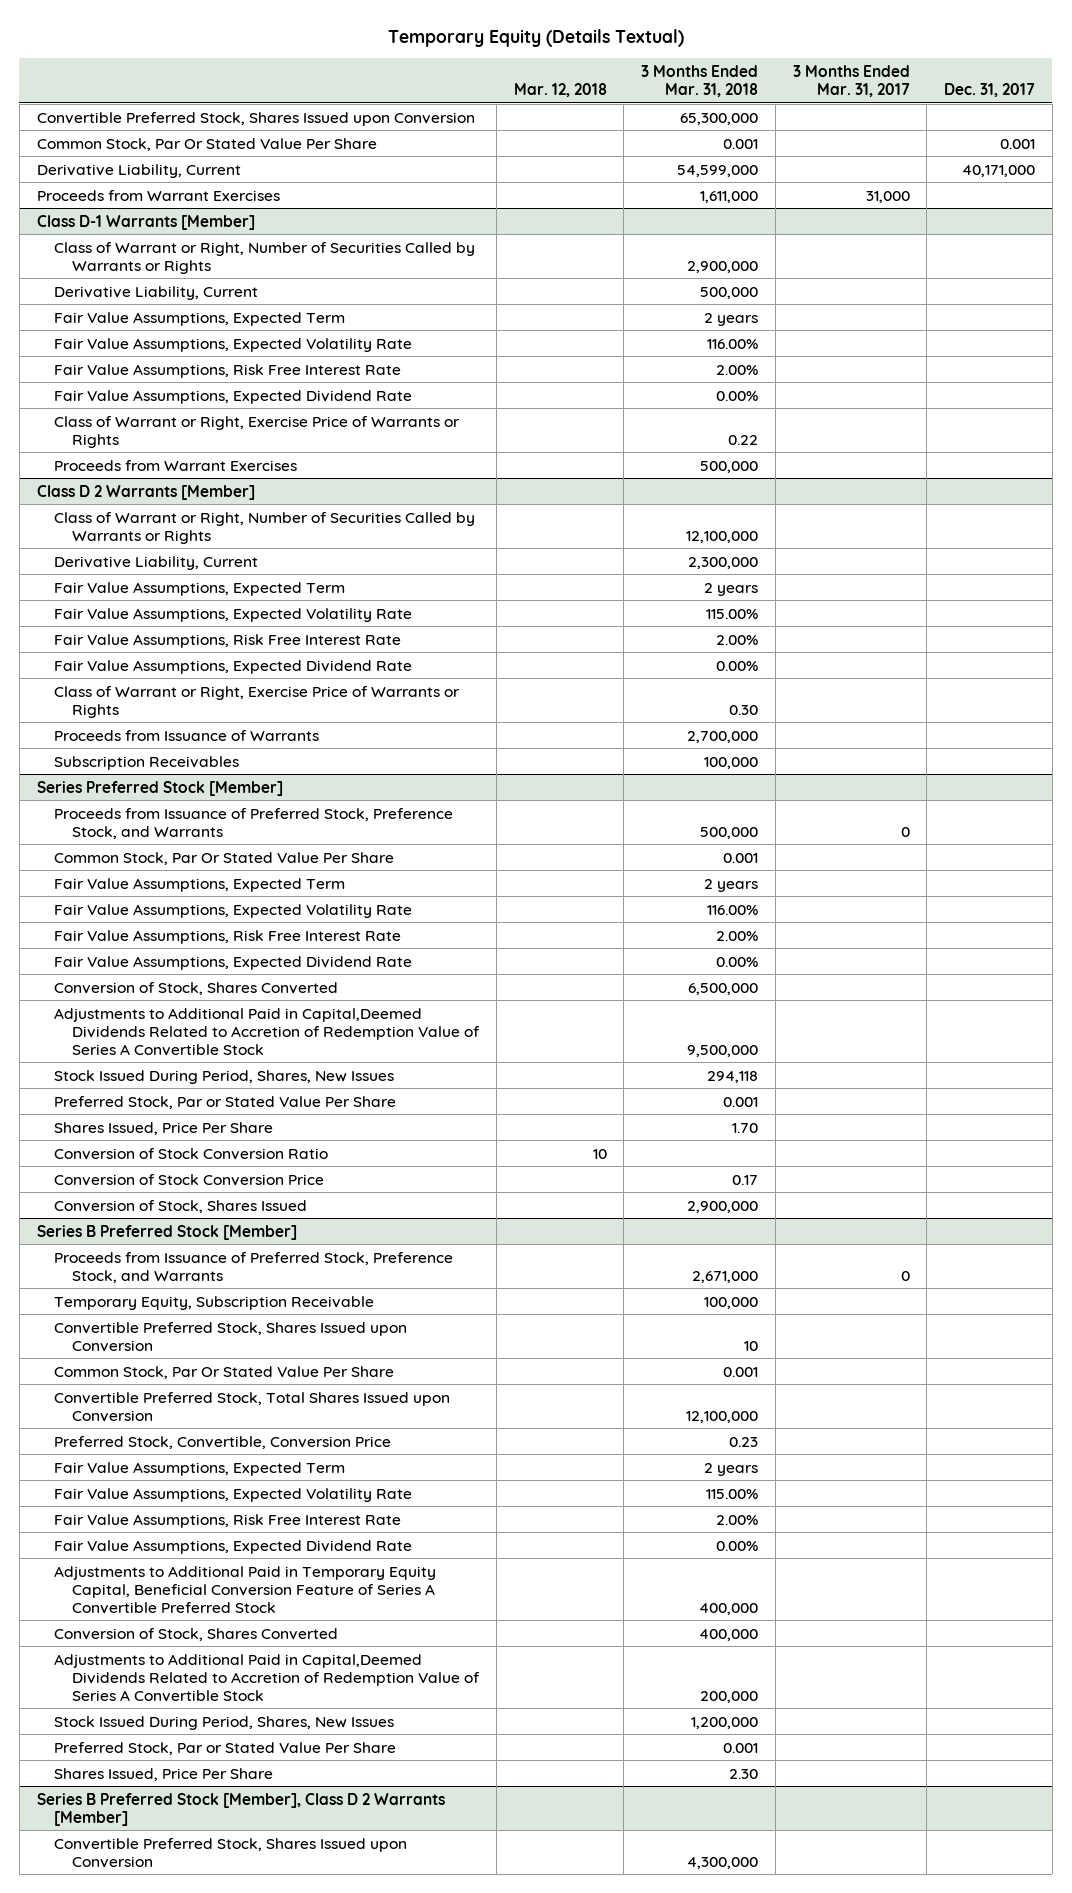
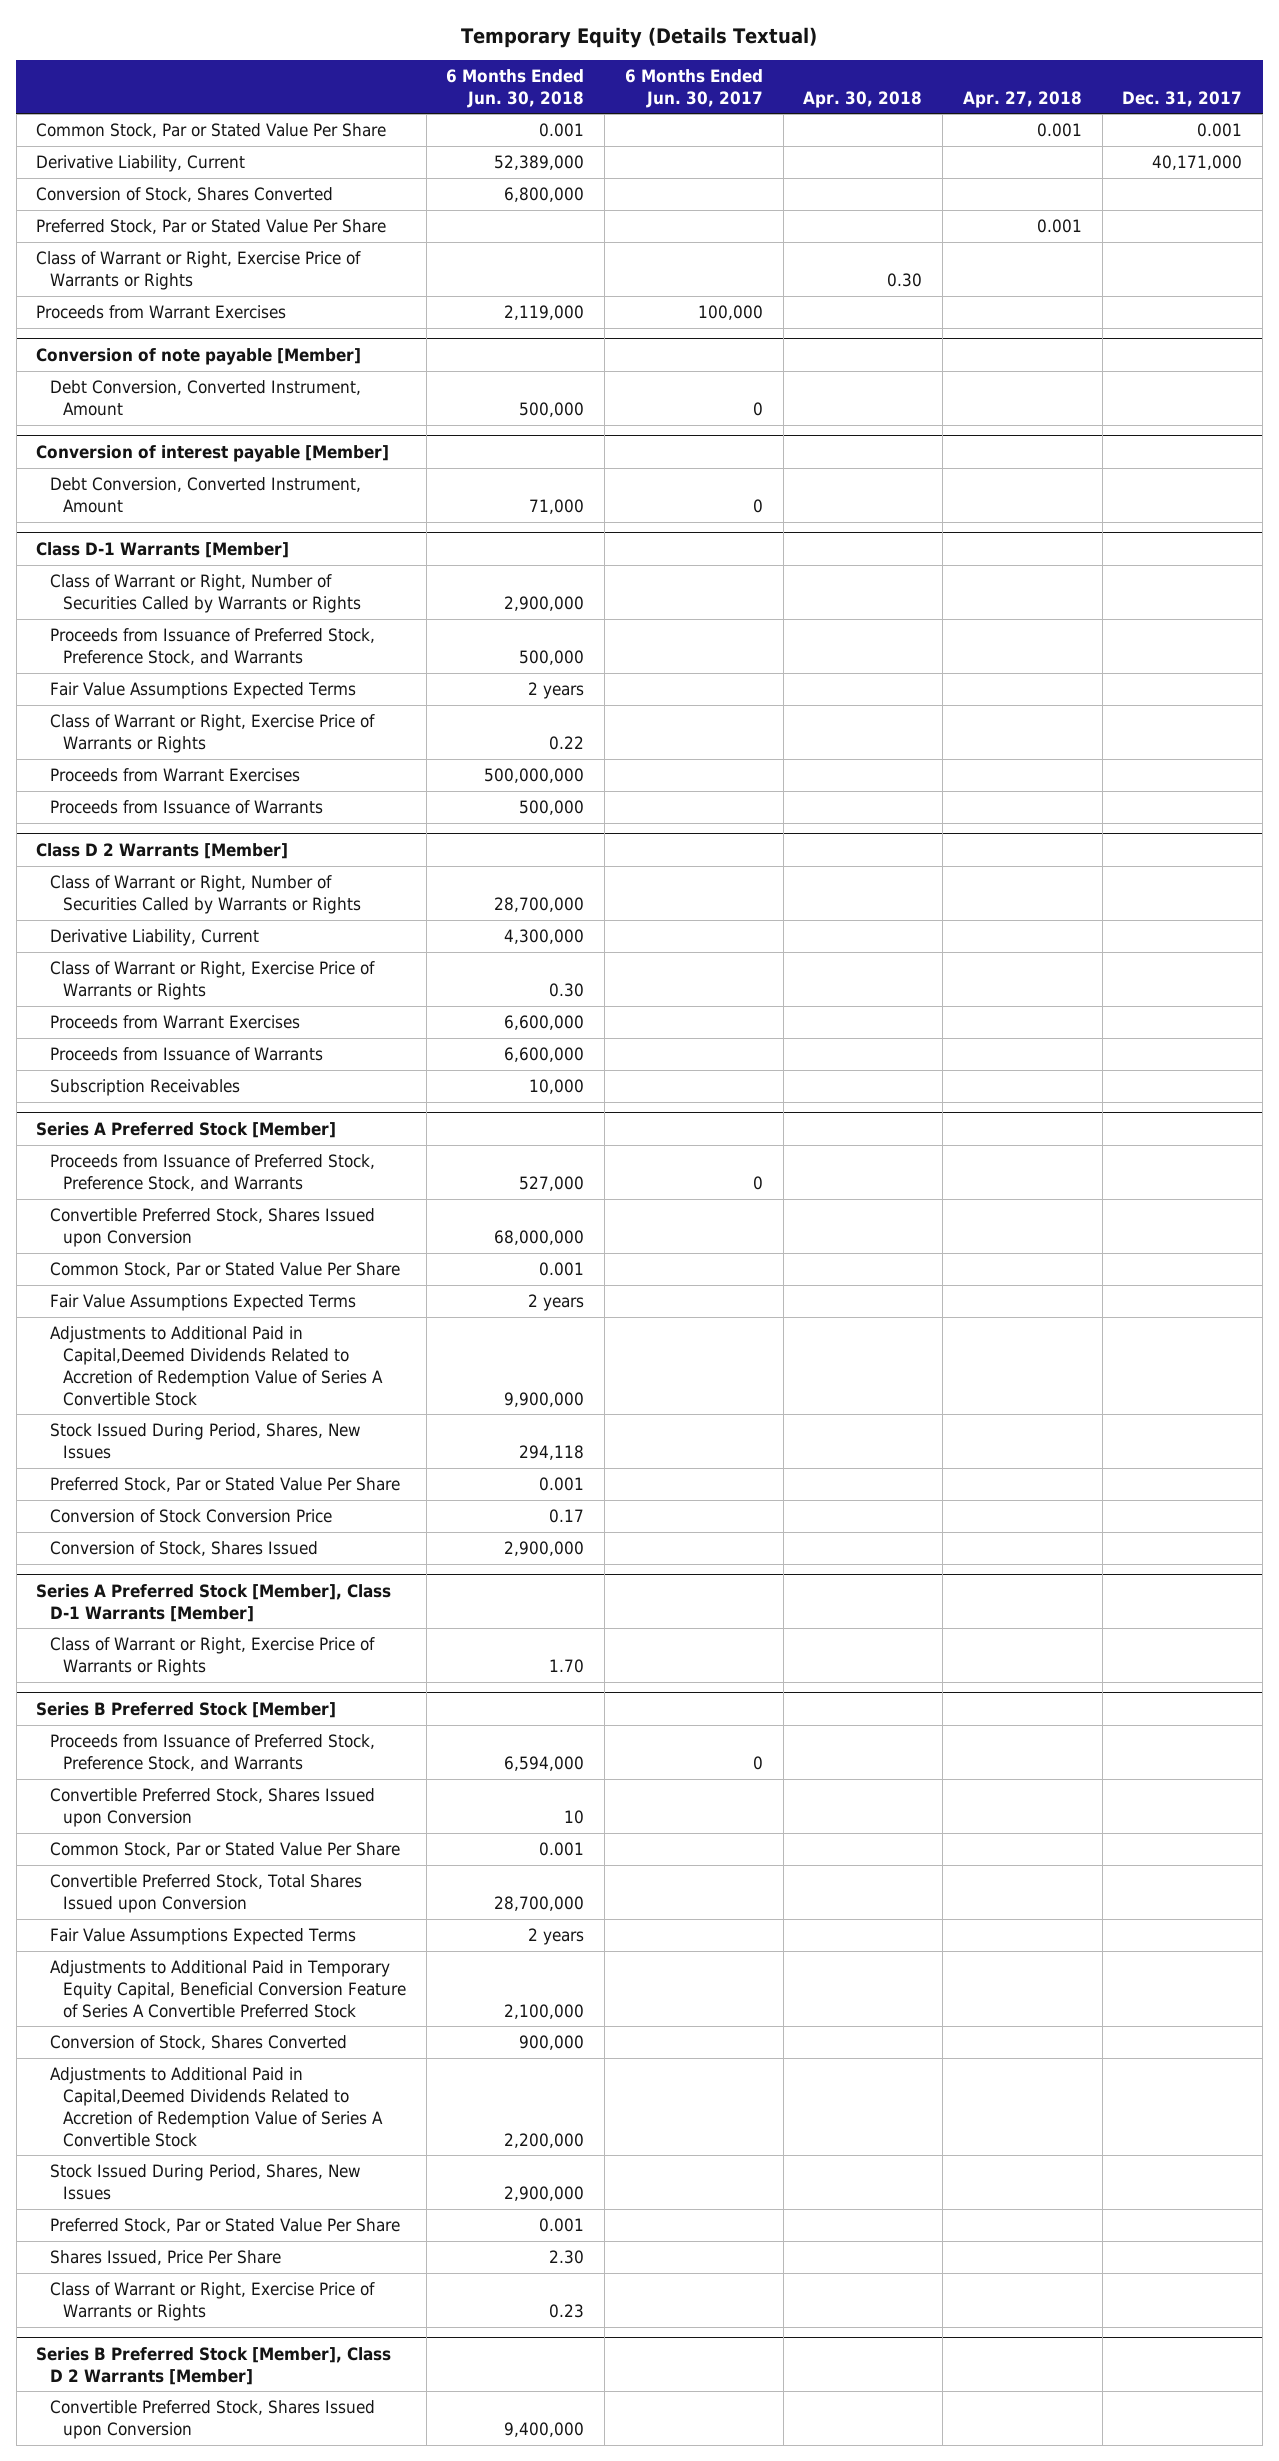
[513,82,607,97] Mar. 12, 2018 -> none
[641,64,759,97] 3 Months Ended Mar. 31, 2018 -> none
[792,64,910,97] 3 Months Ended Mar. 31, 2017 -> none
none -> [446,69,585,108] 6 Months Ended Jun. 30, 2018
none -> [624,69,763,108] 6 Months Ended Jun. 30, 2017
none -> [803,90,923,108] Apr. 30, 2018
none -> [962,90,1082,108] Apr. 27, 2018
[36,111,475,126] Convertible Preferred Stock, Shares Issued upon Conversion -> none
[36,137,377,151] Common Stock, Par Or Stated Value Per Share -> [36,123,387,139] Common Stock, Par or Stated Value Per Share
none -> [36,187,334,203] Conversion of Stock, Shares Converted
none -> [36,219,387,235] Preferred Stock, Par or Stated Value Per Share
none -> [36,251,362,290] Class of Warrant or Right, Exercise Price of Warrants or Rights
none -> [36,348,362,366] Conversion of note payable [Member]
none -> [49,380,361,416] Debt Conversion, Converted Instrument, Amount
none -> [36,445,390,463] Conversion of interest payable [Member]
none -> [49,477,361,513] Debt Conversion, Converted Instrument, Amount
[54,285,259,300] Derivative Liability, Current -> none
[54,337,413,352] Fair Value Assumptions, Expected Volatility Rate -> none
[54,363,402,378] Fair Value Assumptions, Risk Free Interest Rate -> none
[54,389,413,404] Fair Value Assumptions, Expected Dividend Rate -> none
none -> [49,628,375,665] Proceeds from Issuance of Preferred Stock, Preference Stock, and Warrants
[54,311,346,326] Fair Value Assumptions, Expected Term -> [49,682,356,700] Fair Value Assumptions Expected Terms
none -> [49,800,323,815] Proceeds from Issuance of Warrants
[54,581,346,596] Fair Value Assumptions, Expected Term -> none
[54,607,413,622] Fair Value Assumptions, Expected Volatility Rate -> none
[54,633,402,648] Fair Value Assumptions, Risk Free Interest Rate -> none
[54,659,413,674] Fair Value Assumptions, Expected Dividend Rate -> none
none -> [49,1015,300,1030] Proceeds from Warrant Exercises
[36,780,283,796] Series Preferred Stock [Member] -> [36,1122,337,1139] Series A Preferred Stock [Member]
[54,903,413,918] Fair Value Assumptions, Expected Volatility Rate -> none
[54,929,402,944] Fair Value Assumptions, Risk Free Interest Rate -> none
[54,955,413,970] Fair Value Assumptions, Expected Dividend Rate -> none
[54,981,339,995] Conversion of Stock, Shares Converted -> none
none -> [49,1208,375,1247] Convertible Preferred Stock, Shares Issued upon Conversion
[54,851,395,865] Common Stock, Par Or Stated Value Per Share -> [49,1262,400,1278] Common Stock, Par or Stated Value Per Share
[54,877,346,892] Fair Value Assumptions, Expected Term -> [49,1294,356,1312] Fair Value Assumptions Expected Terms
[54,1121,274,1135] Shares Issued, Price Per Share -> none
[54,1147,329,1160] Conversion of Stock Conversion Ratio -> none
none -> [36,1584,392,1622] Series A Preferred Stock [Member], Class D-1 Warrants [Member]
none -> [49,1637,375,1676] Class of Warrant or Right, Exercise Price of Warrants or Rights
[54,1295,375,1310] Temporary Equity, Subscription Receivable -> none
[54,1365,395,1379] Common Stock, Par Or Stated Value Per Share -> [49,1842,400,1858] Common Stock, Par or Stated Value Per Share
[54,1435,392,1449] Preferred Stock, Convertible, Conversion Price -> none
[54,1487,413,1502] Fair Value Assumptions, Expected Volatility Rate -> none
[54,1513,402,1528] Fair Value Assumptions, Risk Free Interest Rate -> none
[54,1539,413,1554] Fair Value Assumptions, Expected Dividend Rate -> none
[54,1461,346,1476] Fair Value Assumptions, Expected Term -> [49,1928,356,1946] Fair Value Assumptions Expected Terms
none -> [49,2282,375,2321] Class of Warrant or Right, Exercise Price of Warrants or Rights

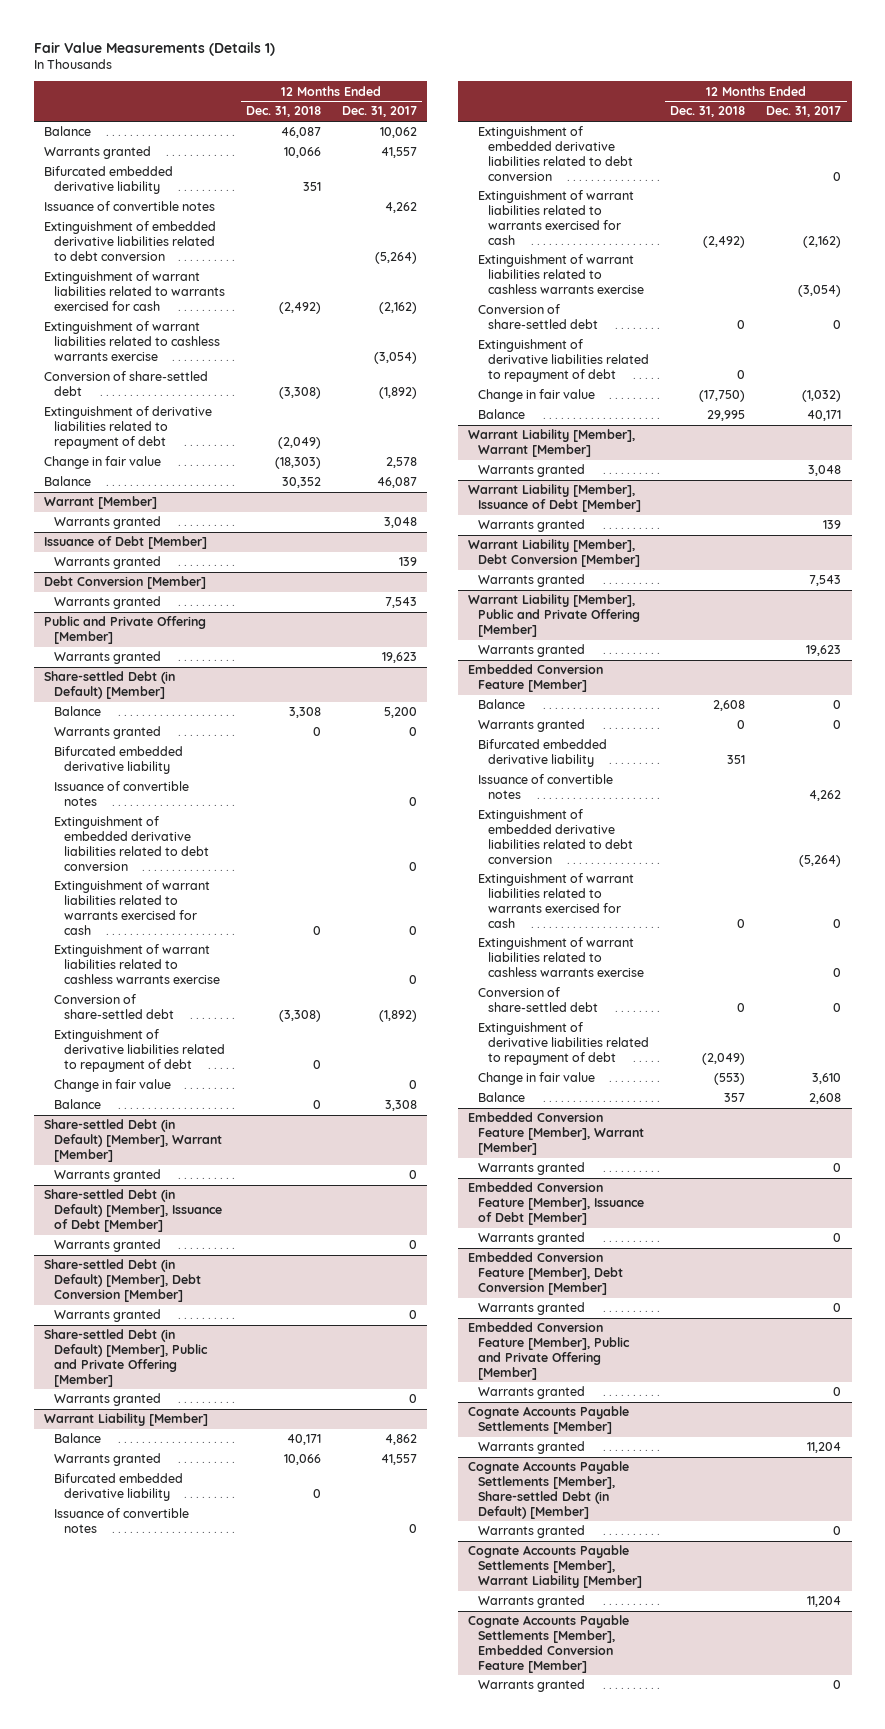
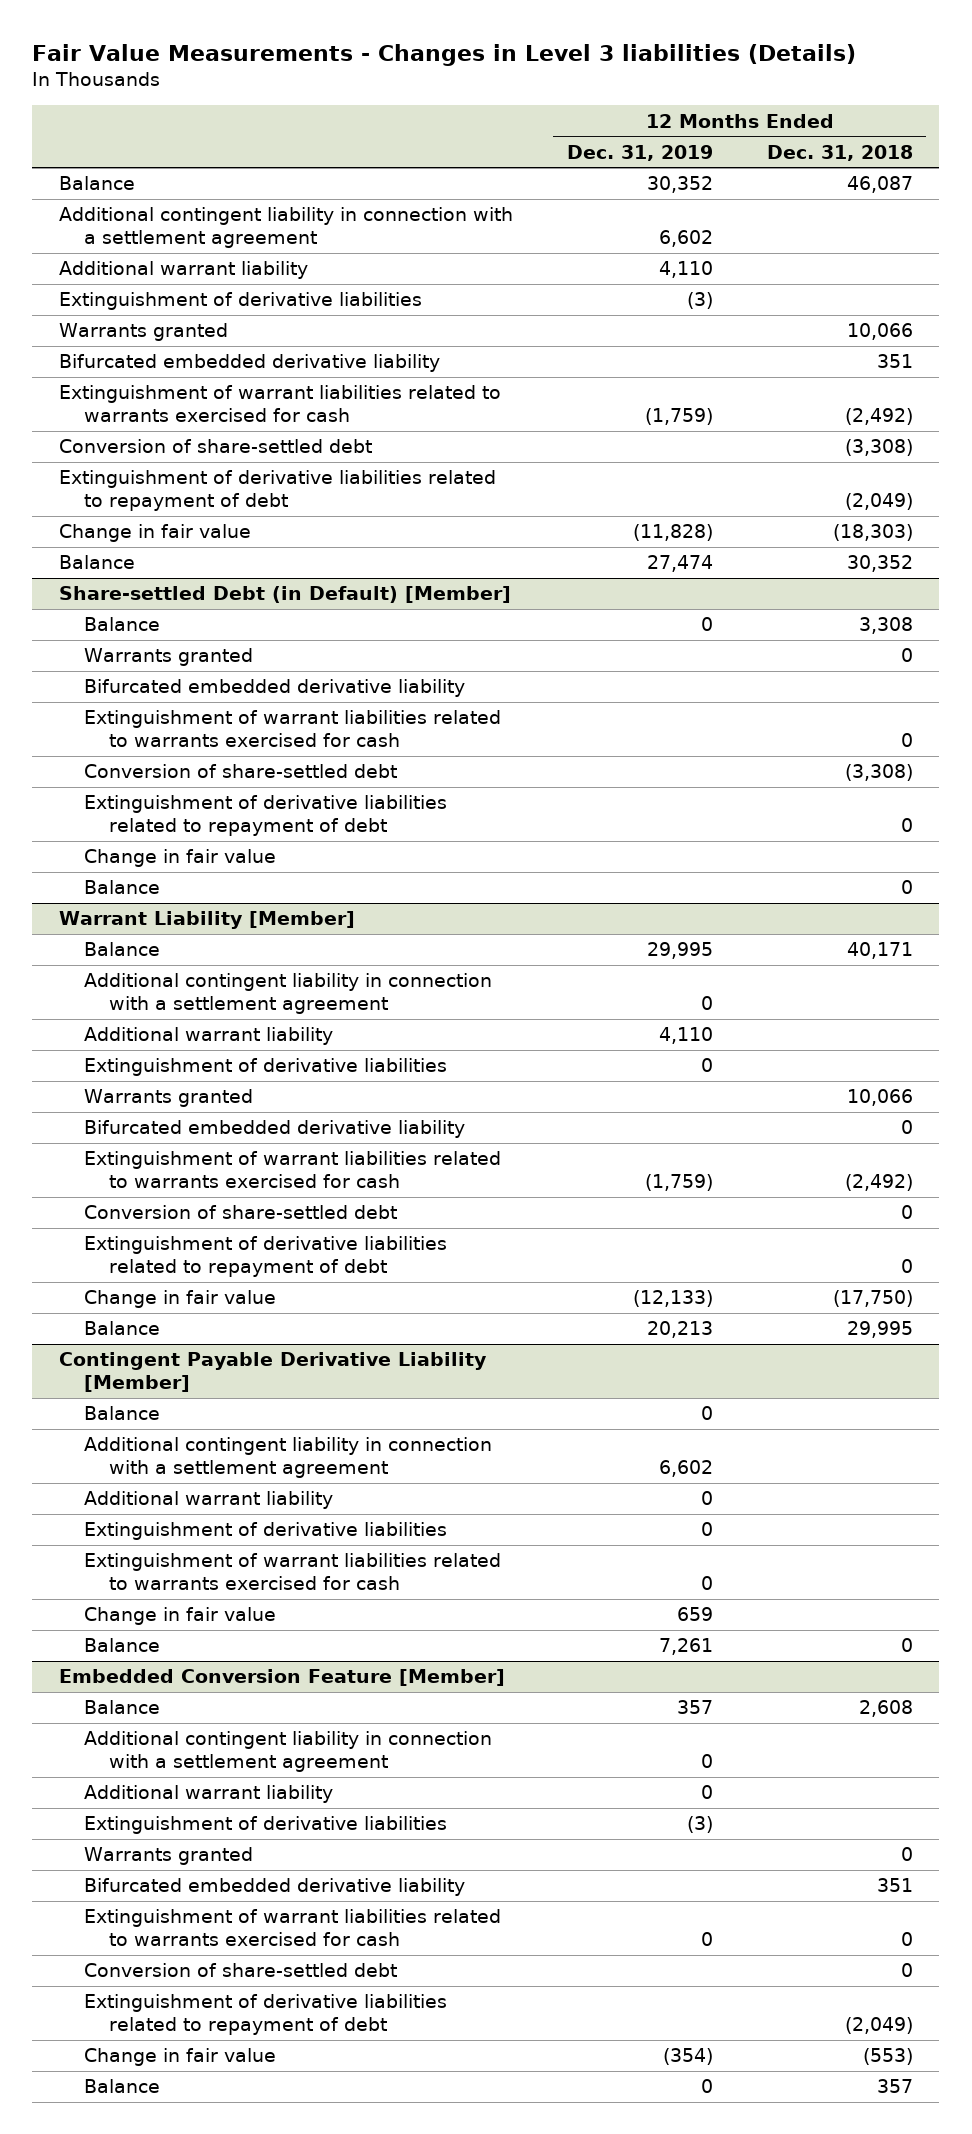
[33,41,275,56] Fair Value Measurements (Details 1) -> [32,44,857,67] Fair Value Measurements - Changes in Level 3 liabilities (Details)
[341,106,417,118] Dec. 31, 2017 -> none
none -> [566,144,713,161] Dec. 31, 2019
none -> [59,207,514,248] Additional contingent liability in connection with a settlement agreement
none -> [59,261,309,280] Additional warrant liability
none -> [59,292,423,311] Extinguishment of derivative liabilities
[44,201,216,212] Issuance of convertible notes -> none
[44,221,217,262] Extinguishment of embedded derivative liabilities related to debt conversion -> none
[44,321,220,362] Extinguishment of warrant liabilities related to cashless warrants exercise -> none
[44,496,158,510] Warrant [Member] -> none
[53,516,161,530] Warrants granted -> none
[44,536,208,550] Issuance of Debt [Member] -> none
[53,556,161,570] Warrants granted -> none
[44,576,207,590] Debt Conversion [Member] -> none
[53,596,161,610] Warrants granted -> none
[44,616,207,645] Public and Private Offering [Member] -> none
[53,651,161,665] Warrants granted -> none
[53,781,189,807] Issuance of convertible notes -> none
[53,816,209,871] Extinguishment of embedded derivative liabilities related to debt conversion -> none
[53,944,220,985] Extinguishment of warrant liabilities related to cashless warrants exercise -> none
[44,1119,222,1163] Share-settled Debt (in Default) [Member], Warrant [Member] -> none
[53,1169,161,1183] Warrants granted -> none
[44,1189,222,1233] Share-settled Debt (in Default) [Member], Issuance of Debt [Member] -> none
[53,1239,161,1253] Warrants granted -> none
[44,1259,201,1303] Share-settled Debt (in Default) [Member], Debt Conversion [Member] -> none
[53,1309,161,1323] Warrants granted -> none
[44,1329,208,1387] Share-settled Debt (in Default) [Member], Public and Private Offering [Member] -> none
[53,1393,161,1407] Warrants granted -> none
none -> [84,973,493,1014] Additional contingent liability in connection with a settlement agreement
none -> [84,1027,334,1046] Additional warrant liability
none -> [84,1058,448,1077] Extinguishment of derivative liabilities
[53,1508,189,1534] Issuance of convertible notes -> none
[478,126,634,181] Extinguishment of embedded derivative liabilities related to debt conversion -> none
[478,254,645,295] Extinguishment of warrant liabilities related to cashless warrants exercise -> none
[468,429,636,458] Warrant Liability [Member], Warrant [Member] -> none
[478,464,586,478] Warrants granted -> none
[468,484,642,513] Warrant Liability [Member], Issuance of Debt [Member] -> none
[478,519,586,533] Warrants granted -> none
[468,539,641,568] Warrant Liability [Member], Debt Conversion [Member] -> none
[478,574,586,588] Warrants granted -> none
[468,594,641,638] Warrant Liability [Member], Public and Private Offering [Member] -> none
[478,644,586,658] Warrants granted -> none
none -> [59,1352,488,1392] Contingent Payable Derivative Liability [Member]
none -> [84,1406,161,1421] Balance
none -> [84,1437,493,1478] Additional contingent liability in connection with a settlement agreement
none -> [84,1491,334,1510] Additional warrant liability
none -> [84,1522,448,1541] Extinguishment of derivative liabilities
none -> [84,1553,502,1590] Extinguishment of warrant liabilities related to warrants exercised for cash
none -> [84,1607,277,1626] Change in fair value
none -> [84,1638,161,1653] Balance
none -> [84,1731,493,1772] Additional contingent liability in connection with a settlement agreement
none -> [84,1785,334,1804] Additional warrant liability
none -> [84,1816,448,1835] Extinguishment of derivative liabilities
[478,774,614,800] Issuance of convertible notes -> none
[478,809,634,864] Extinguishment of embedded derivative liabilities related to debt conversion -> none
[478,937,645,978] Extinguishment of warrant liabilities related to cashless warrants exercise -> none
[468,1112,645,1156] Embedded Conversion Feature [Member], Warrant [Member] -> none
[478,1162,586,1176] Warrants granted -> none
[468,1182,645,1226] Embedded Conversion Feature [Member], Issuance of Debt [Member] -> none
[478,1232,586,1246] Warrants granted -> none
[468,1252,624,1296] Embedded Conversion Feature [Member], Debt Conversion [Member] -> none
[478,1302,586,1316] Warrants granted -> none
[468,1322,631,1380] Embedded Conversion Feature [Member], Public and Private Offering [Member] -> none
[478,1386,586,1400] Warrants granted -> none
[468,1406,630,1435] Cognate Accounts Payable Settlements [Member] -> none
[478,1441,586,1455] Warrants granted -> none
[468,1461,630,1519] Cognate Accounts Payable Settlements [Member], Share-settled Debt (in Default) [Member] -> none
[478,1525,586,1539] Warrants granted -> none
[468,1545,643,1589] Cognate Accounts Payable Settlements [Member], Warrant Liability [Member] -> none
[478,1595,586,1609] Warrants granted -> none
[468,1615,630,1673] Cognate Accounts Payable Settlements [Member], Embedded Conversion Feature [Member] -> none
[478,1679,586,1693] Warrants granted -> none

